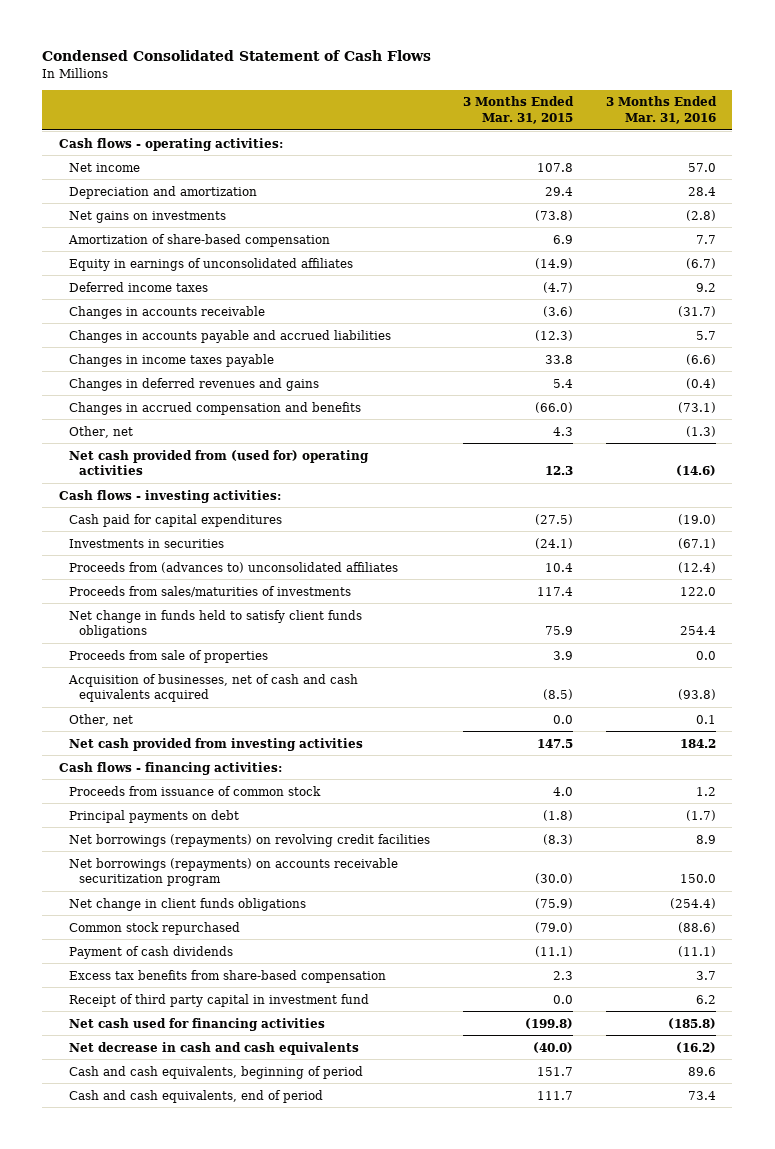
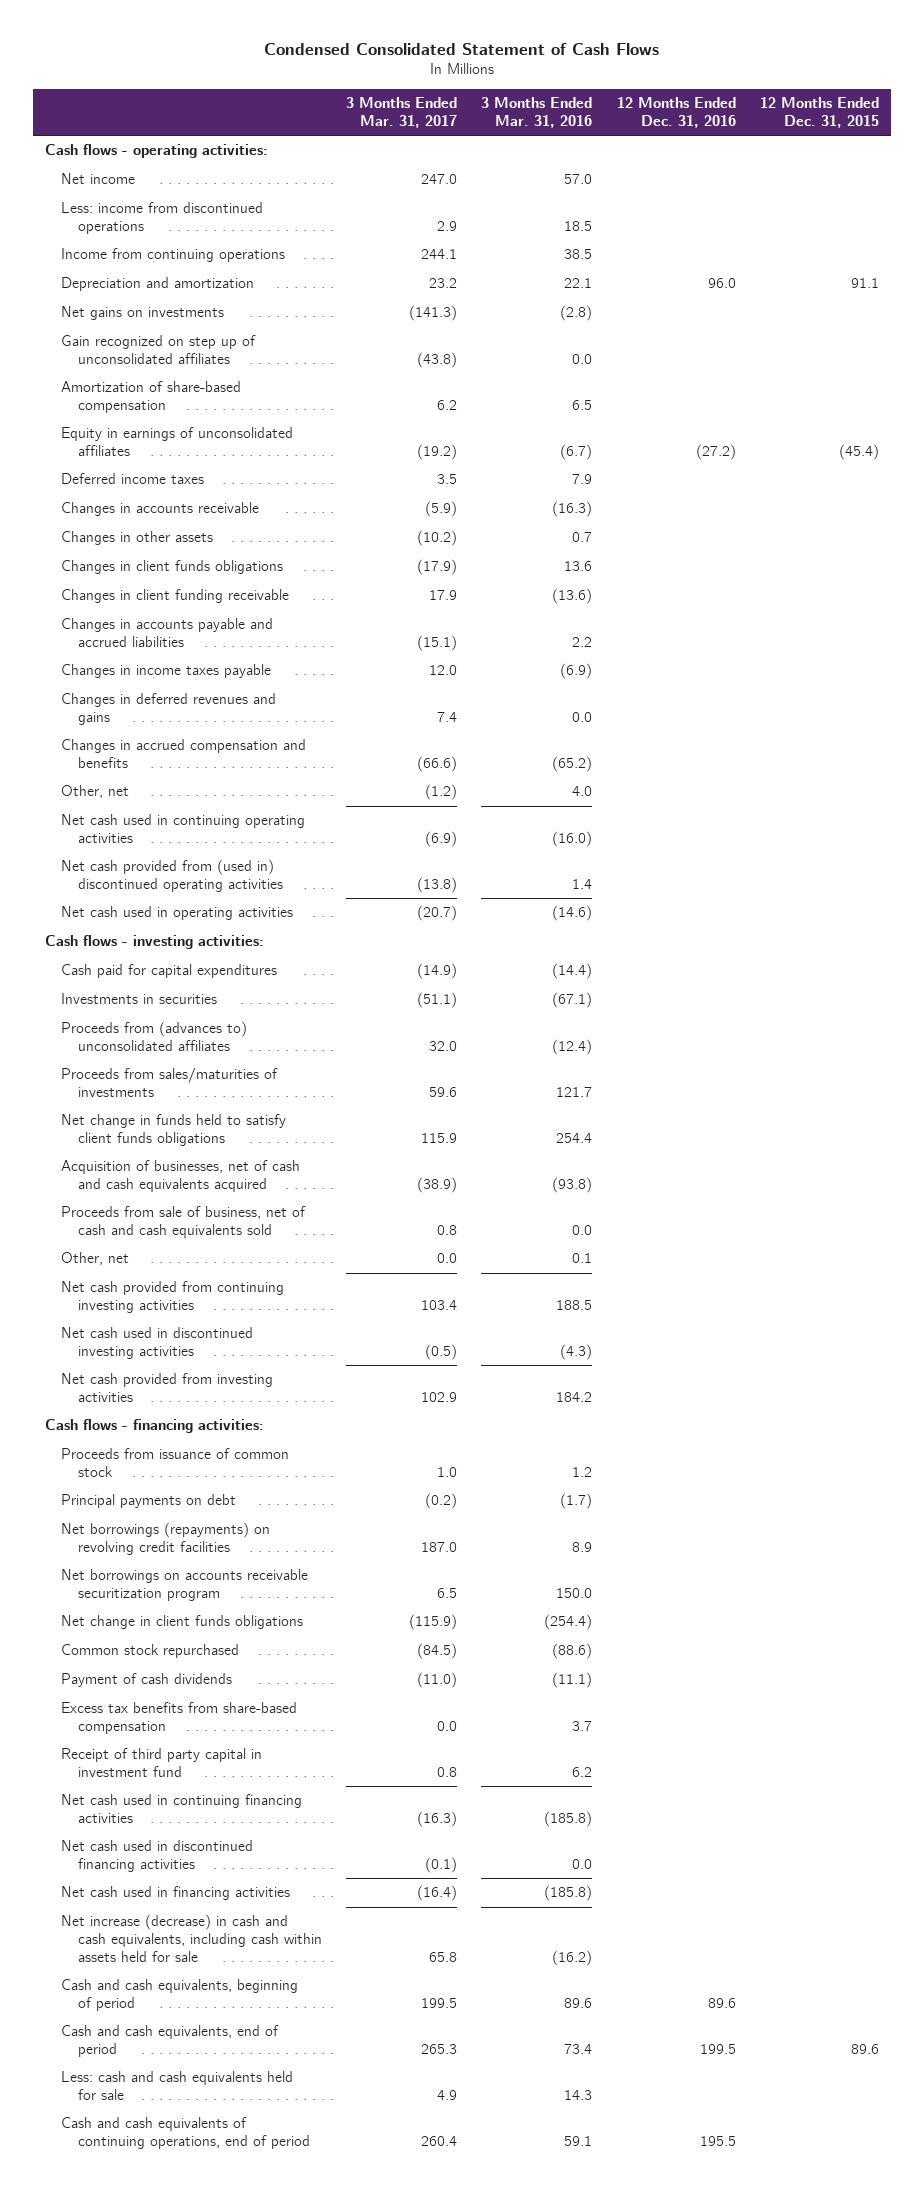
[462,96,574,124] 3 Months Ended Mar. 31, 2015 -> none
none -> [346,97,458,128] 3 Months Ended Mar. 31, 2017
none -> [616,97,736,128] 12 Months Ended Dec. 31, 2016
none -> [759,97,879,128] 12 Months Ended Dec. 31, 2015
none -> [61,202,264,234] Less: income from discontinued operations
none -> [61,248,286,263] Income from continuing operations
[687,186,716,196] 28.4 -> [564,278,593,289] 22.1
none -> [61,335,257,364] Gain recognized on step up of unconsolidated affiliates
[695,234,716,244] 7.7 -> [572,399,593,410] 6.5
[695,282,716,292] 9.2 -> [572,474,593,485] 7.9
[677,305,716,317] (31.7) -> [552,501,593,518] (16.3)
none -> [61,531,214,546] Changes in other assets
none -> [61,560,284,575] Changes in client funds obligations
none -> [61,589,290,604] Changes in client funding receivable
[695,330,716,340] 5.7 -> [572,636,593,647] 2.2
[685,353,716,365] (6.6) -> [560,663,593,680] (6.9)
[685,377,716,389] (0.4) -> [572,711,593,722] 0.0
[677,401,716,413] (73.1) -> [552,755,593,772] (65.2)
[685,425,716,437] (1.3) -> [572,786,593,797] 4.0
[68,449,369,475] Net cash provided from (used for) operating activities -> [61,814,306,843] Net cash used in continuing operating activities
[675,464,716,476] (14.6) -> [552,830,593,847] (16.0)
none -> [61,859,283,892] Net cash provided from (used in) discontinued operating activities
none -> [61,906,294,921] Net cash used in operating activities
[677,513,716,525] (19.0) -> [552,963,593,980] (14.4)
[679,586,716,596] 122.0 -> [556,1086,593,1097] 121.7
[68,649,268,663] Proceeds from sale of properties -> none
none -> [61,1206,307,1238] Proceeds from sale of business, net of cash and cash equivalents sold
none -> [61,1281,285,1313] Net cash provided from continuing investing activities
none -> [61,1327,254,1359] Net cash used in discontinued investing activities
[68,857,398,886] Net borrowings (repayments) on accounts receivable securitization program -> [61,1569,309,1601] Net borrowings on accounts receivable securitization program
[68,1017,325,1031] Net cash used for financing activities -> [61,1794,303,1823] Net cash used in continuing financing activities
none -> [61,1840,254,1872] Net cash used in discontinued financing activities
none -> [61,1886,291,1901] Net cash used in financing activities
[68,1041,359,1055] Net decrease in cash and cash equivalents -> [61,1914,322,1962] Net increase (decrease) in cash and cash equivalents, including cash within assets held for sale
none -> [61,2071,294,2100] Less: cash and cash equivalents held for sale
none -> [61,2117,310,2149] Cash and cash equivalents of continuing operations, end of period

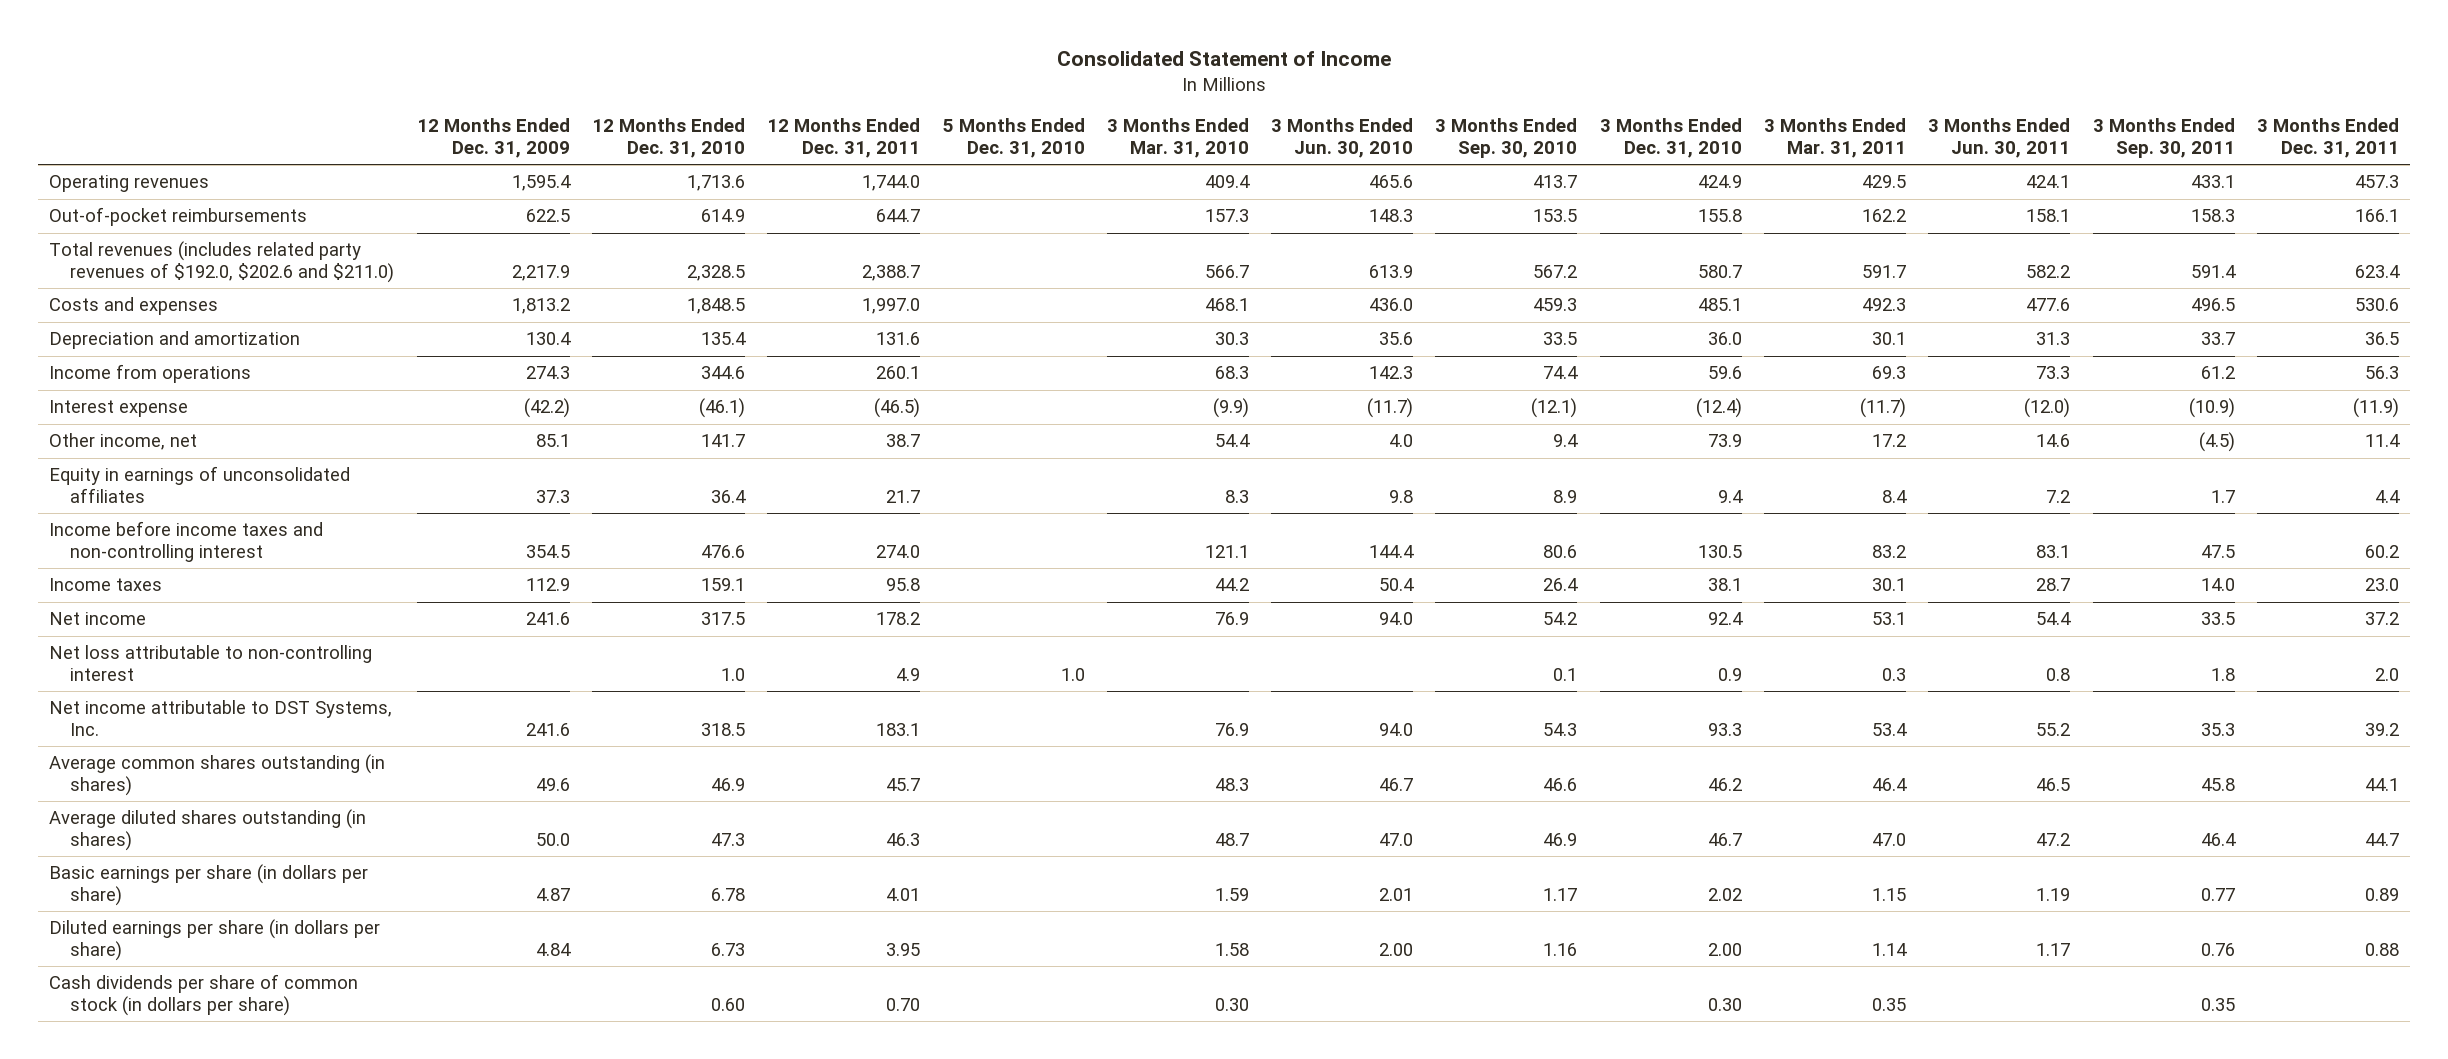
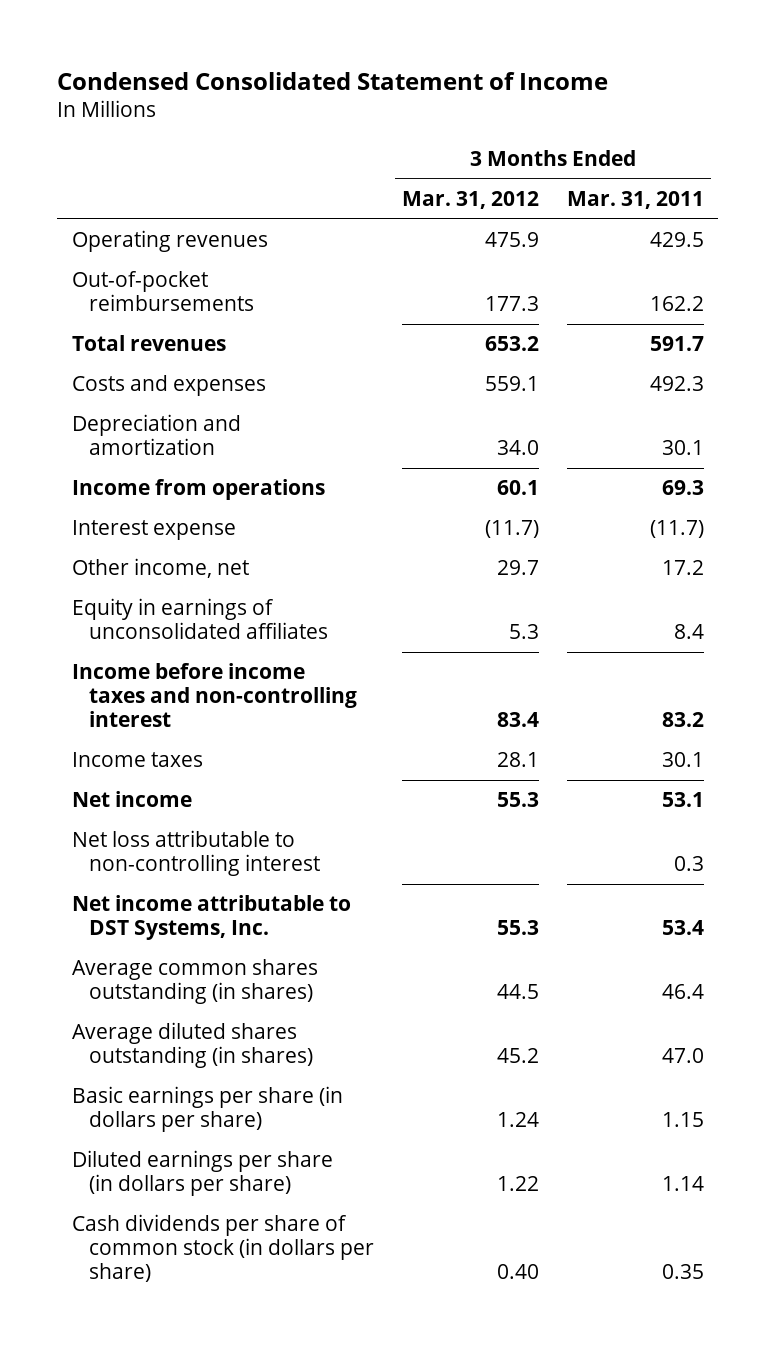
[1056,50,1391,66] Consolidated Statement of Income -> [57,71,609,90] Condensed Consolidated Statement of Income
[416,118,570,158] 12 Months Ended Dec. 31, 2009 -> none
[591,118,745,158] 12 Months Ended Dec. 31, 2010 -> none
[767,118,921,158] 12 Months Ended Dec. 31, 2011 -> none
[942,118,1085,158] 5 Months Ended Dec. 31, 2010 -> none
[1106,118,1249,158] 3 Months Ended Mar. 31, 2010 -> none
[1271,118,1414,158] 3 Months Ended Jun. 30, 2010 -> none
[1435,118,1578,158] 3 Months Ended Sep. 30, 2010 -> none
[1599,118,1742,158] 3 Months Ended Dec. 31, 2010 -> none
[1928,118,2071,158] 3 Months Ended Jun. 30, 2011 -> none
[2092,118,2235,158] 3 Months Ended Sep. 30, 2011 -> none
[2257,118,2400,158] 3 Months Ended Dec. 31, 2011 -> none
none -> [401,190,539,209] Mar. 31, 2012
[48,241,395,283] Total revenues (includes related party revenues of $192.0, $202.6 and $211.0) -> [71,335,226,352] Total revenues

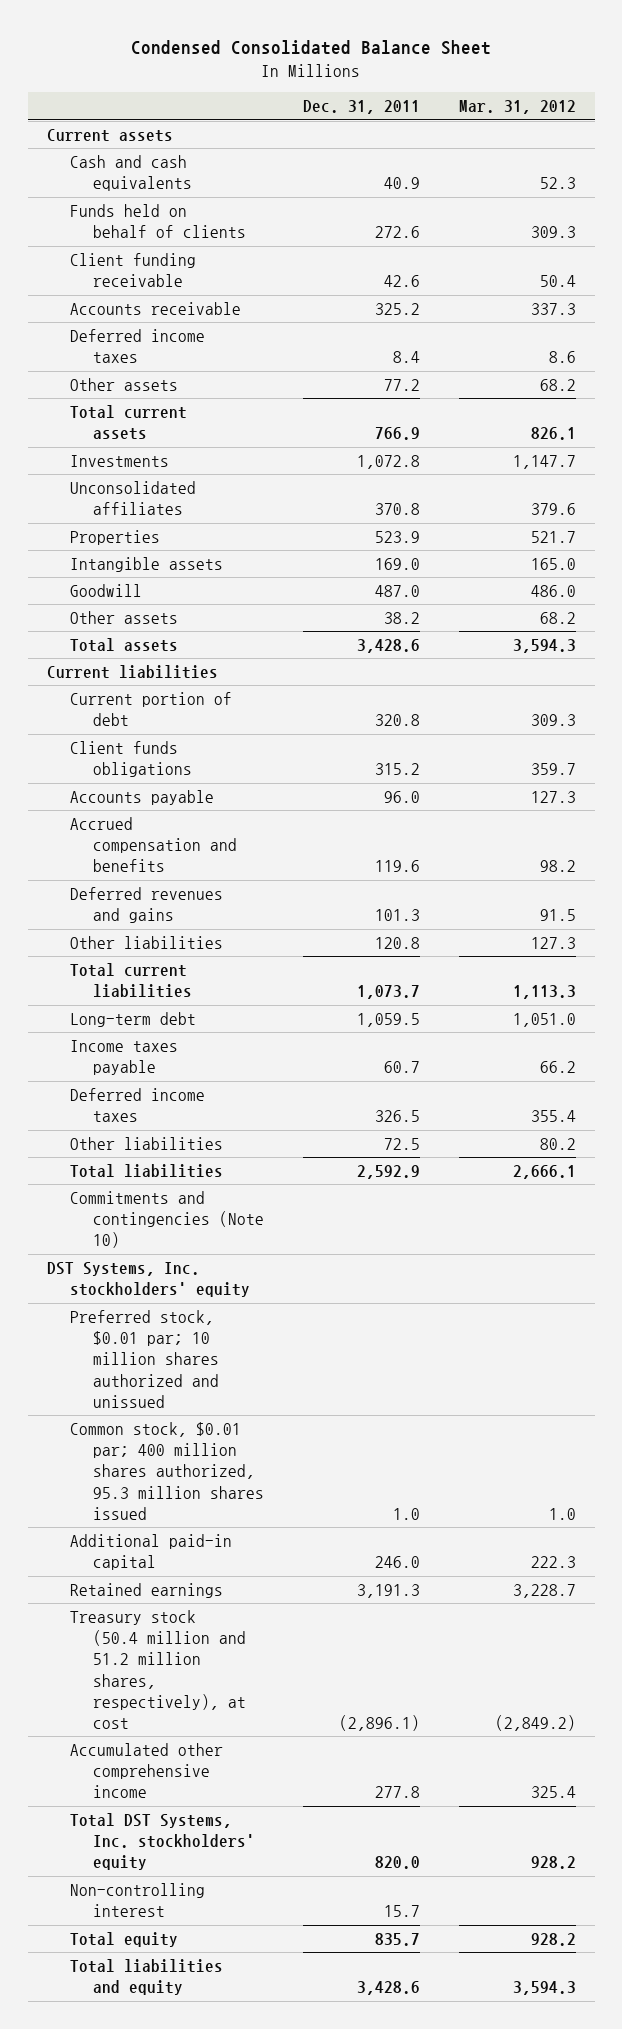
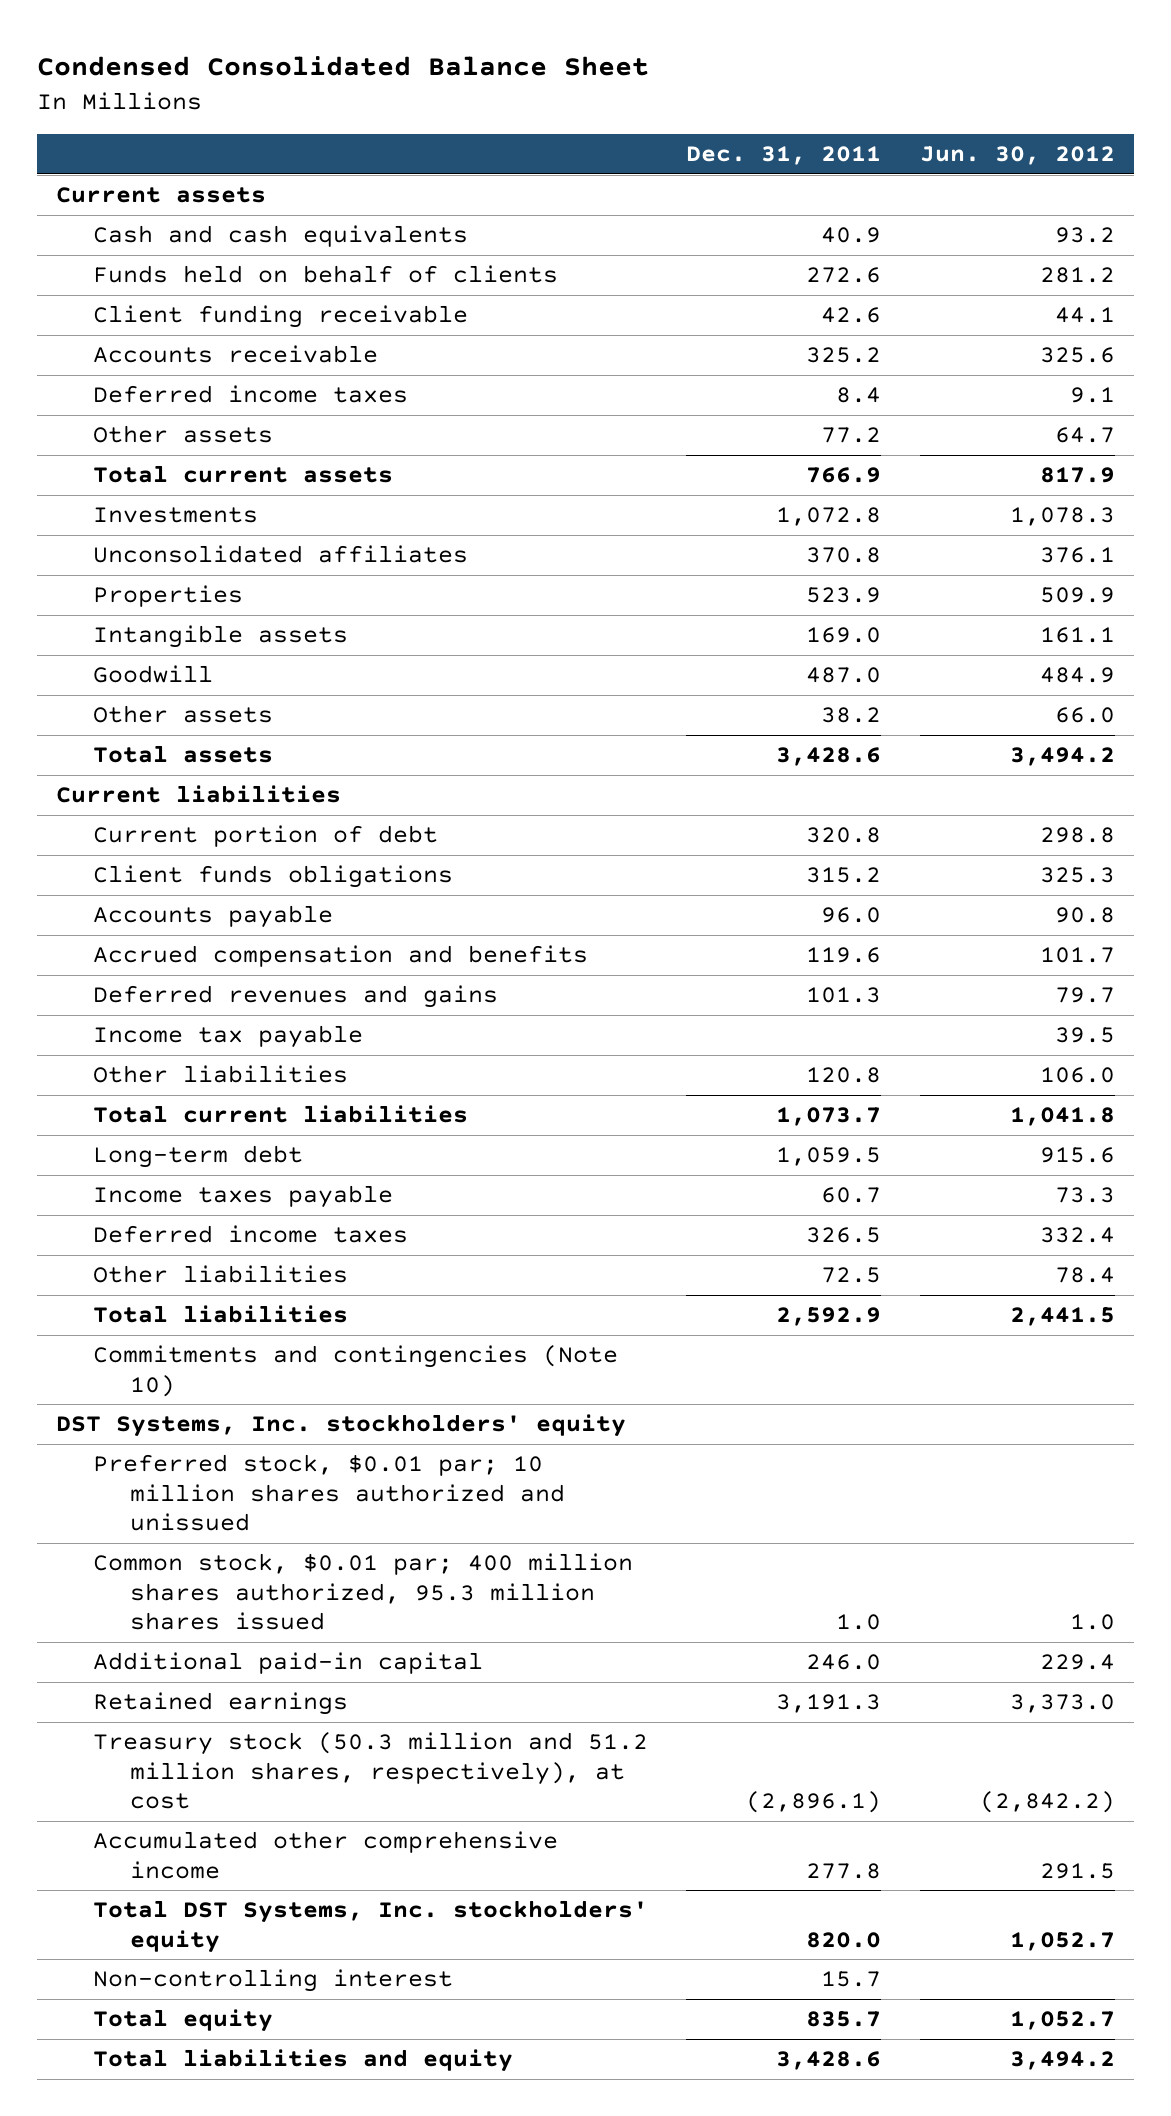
[458,100,576,115] Mar. 31, 2012 -> none
none -> [919,146,1115,166] Jun. 30, 2012
none -> [92,1025,363,1049] Income tax payable
[69,1610,247,1729] Treasury stock (50.4 million and 51.2 million shares, respectively), at cost -> [92,1732,648,1810] Treasury stock (50.3 million and 51.2 million shares, respectively), at cost

